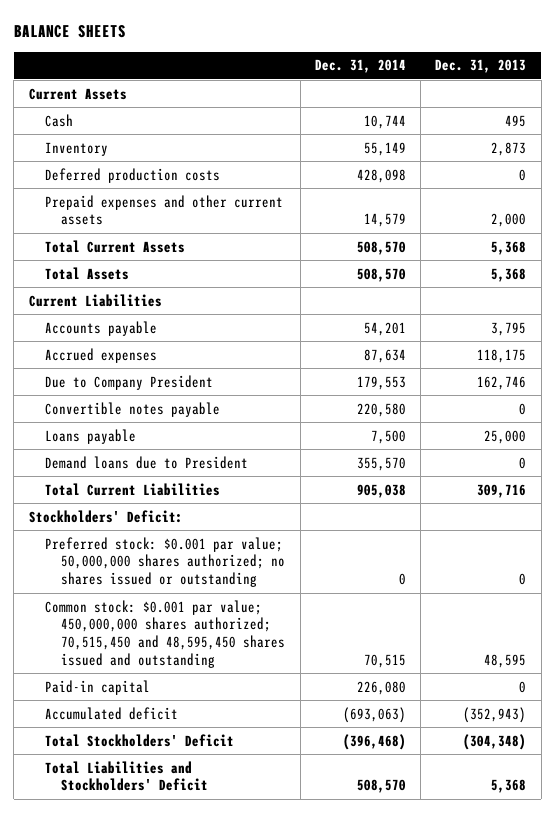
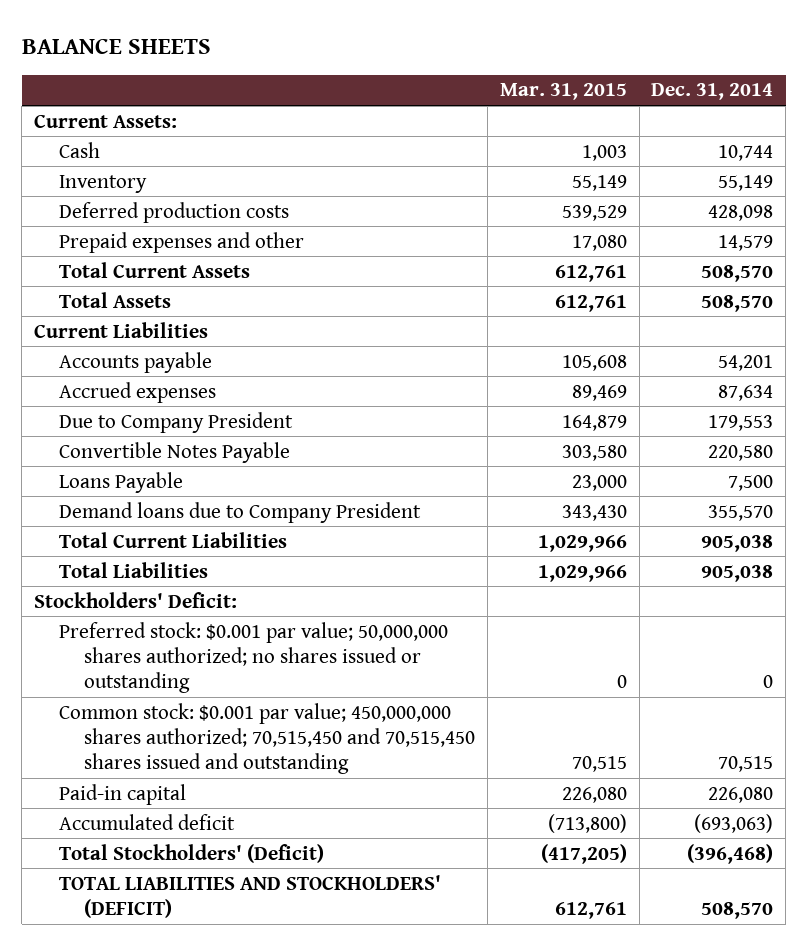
[435,59,527,74] Dec. 31, 2013 -> none
none -> [499,83,627,101] Mar. 31, 2015
[28,87,127,100] Current Assets -> [34,114,178,128] Current Assets:
[45,194,284,226] Prepaid expenses and other current assets -> [59,231,305,253] Prepaid expenses and other
[45,401,221,417] Convertible notes payable -> [59,441,291,463] Convertible Notes Payable
[45,428,137,444] Loans payable -> [59,471,184,493] Loans Payable
[45,455,249,469] Demand loans due to President -> [59,501,422,523] Demand loans due to Company President
none -> [59,561,209,578] Total Liabilities
[45,599,286,668] Common stock: $0.001 par value; 450,000,000 shares authorized; 70,515,450 and 48,595,450 shares issued and outstanding -> [59,702,475,775] Common stock: $0.001 par value; 450,000,000 shares authorized; 70,515,450 and 70,515,450 shares issued and outstanding
[45,733,235,747] Total Stockholders' Deficit -> [59,843,325,863] Total Stockholders' (Deficit)
[45,760,209,792] Total Liabilities and Stockholders' Deficit -> [59,874,442,918] TOTAL LIABILITIES AND STOCKHOLDERS' (DEFICIT)

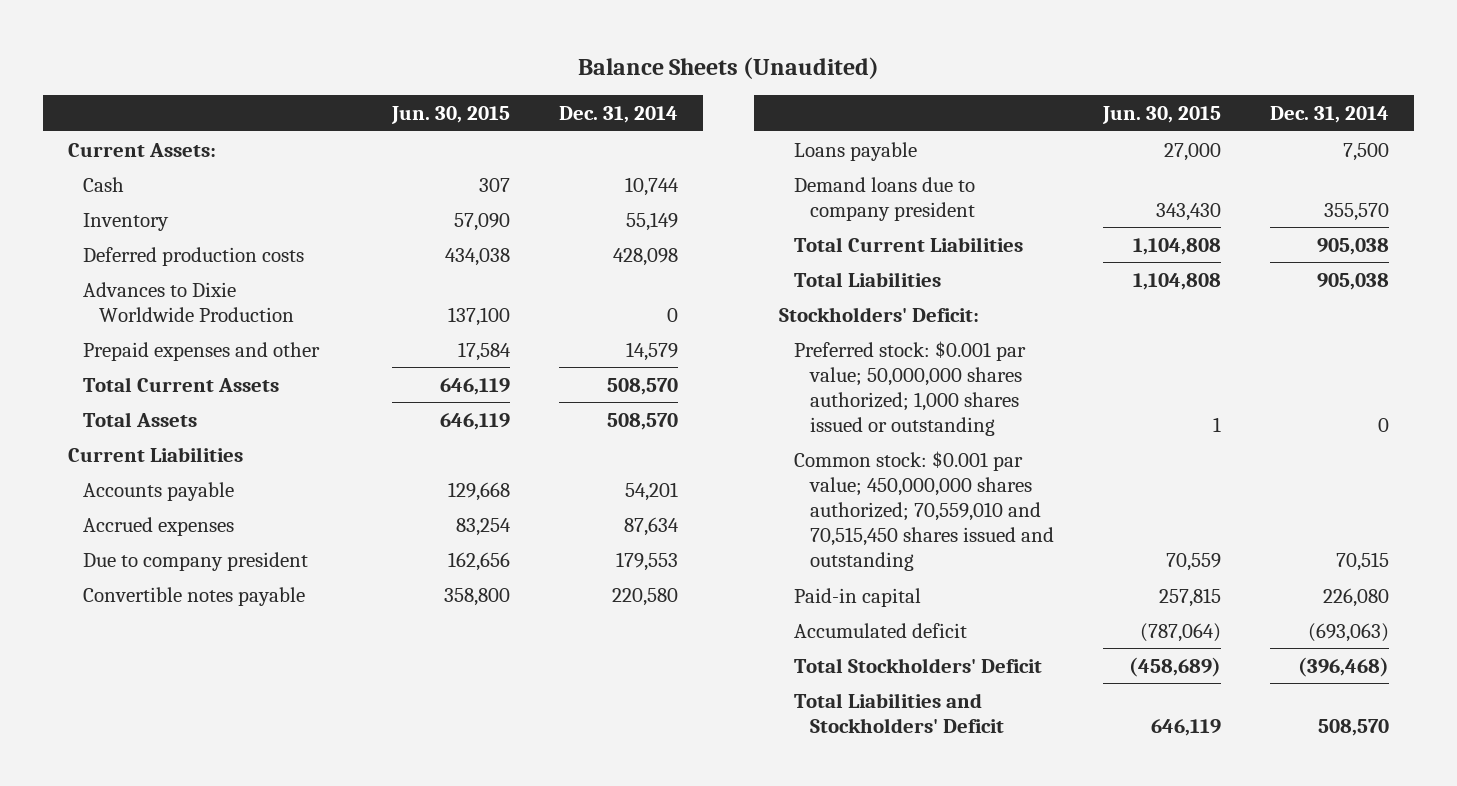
[21,39,211,55] BALANCE SHEETS -> [577,56,879,79] Balance Sheets (Unaudited)
[499,83,627,101] Mar. 31, 2015 -> none
none -> [390,105,510,124] Jun. 30, 2015
none -> [83,281,294,322] Advances to Dixie Worldwide Production
[59,411,294,433] Due to Company President -> [83,551,309,571] Due to company president
[59,441,291,463] Convertible Notes Payable -> [83,586,306,606] Convertible notes payable
[59,471,184,493] Loans Payable -> [794,141,918,161] Loans payable
[59,501,422,523] Demand loans due to Company President -> [794,176,976,221] Demand loans due to company president
[59,621,449,694] Preferred stock: $0.001 par value; 50,000,000 shares authorized; no shares issued or outstanding -> [794,340,1027,436] Preferred stock: $0.001 par value; 50,000,000 shares authorized; 1,000 shares issued or outstanding
[59,702,475,775] Common stock: $0.001 par value; 450,000,000 shares authorized; 70,515,450 and 70,515,450 shares issued and outstanding -> [794,450,1054,572] Common stock: $0.001 par value; 450,000,000 shares authorized; 70,559,010 and 70,515,450 shares issued and outstanding
[59,843,325,863] Total Stockholders' (Deficit) -> [794,657,1043,673] Total Stockholders' Deficit
[59,874,442,918] TOTAL LIABILITIES AND STOCKHOLDERS' (DEFICIT) -> [794,692,1004,733] Total Liabilities and Stockholders' Deficit

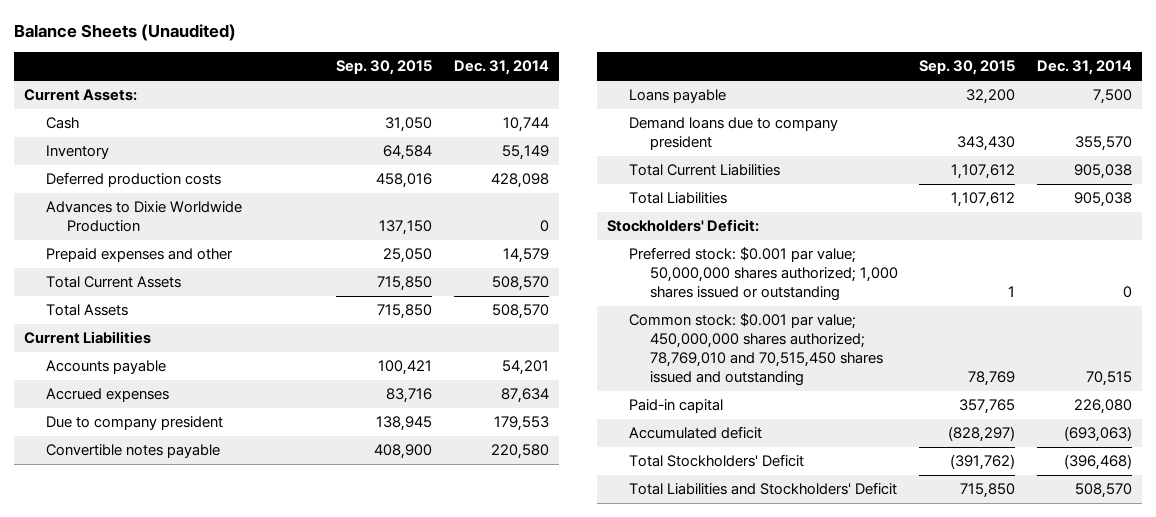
[390,105,510,124] Jun. 30, 2015 -> none
none -> [336,60,433,76] Sep. 30, 2015
[794,450,1054,572] Common stock: $0.001 par value; 450,000,000 shares authorized; 70,559,010 and 70,515,450 shares issued and outstanding -> [628,313,883,387] Common stock: $0.001 par value; 450,000,000 shares authorized; 78,769,010 and 70,515,450 shares issued and outstanding

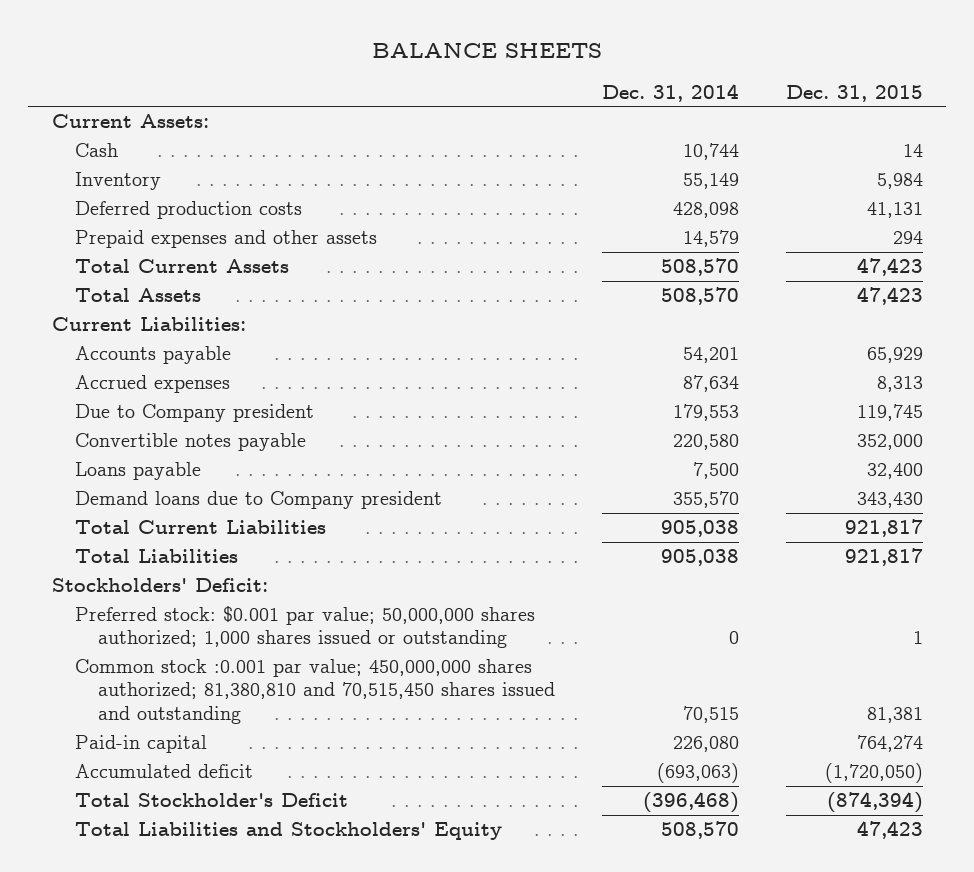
[13,23,236,41] Balance Sheets (Unaudited) -> [372,43,603,59] BALANCE SHEETS
[336,60,433,76] Sep. 30, 2015 -> none
none -> [785,84,923,102] Dec. 31, 2015
[45,201,242,233] Advances to Dixie Worldwide Production -> none
[45,248,233,263] Prepaid expenses and other -> [74,230,377,249] Prepaid expenses and other assets
[24,331,152,345] Current Liabilities -> [51,317,246,332] Current Liabilities:
[45,416,223,431] Due to company president -> [74,404,314,423] Due to Company president
[628,117,838,151] Demand loans due to company president -> [74,491,442,510] Demand loans due to Company president
[628,313,883,387] Common stock: $0.001 par value; 450,000,000 shares authorized; 78,769,010 and 70,515,450 shares issued and outstanding -> [74,659,556,724] Common stock :0.001 par value; 450,000,000 shares authorized; 81,380,810 and 70,515,450 shares issued and outstanding
[628,454,804,468] Total Stockholders' Deficit -> [74,793,348,808] Total Stockholder's Deficit
[628,482,897,496] Total Liabilities and Stockholders' Deficit -> [74,822,502,841] Total Liabilities and Stockholders' Equity

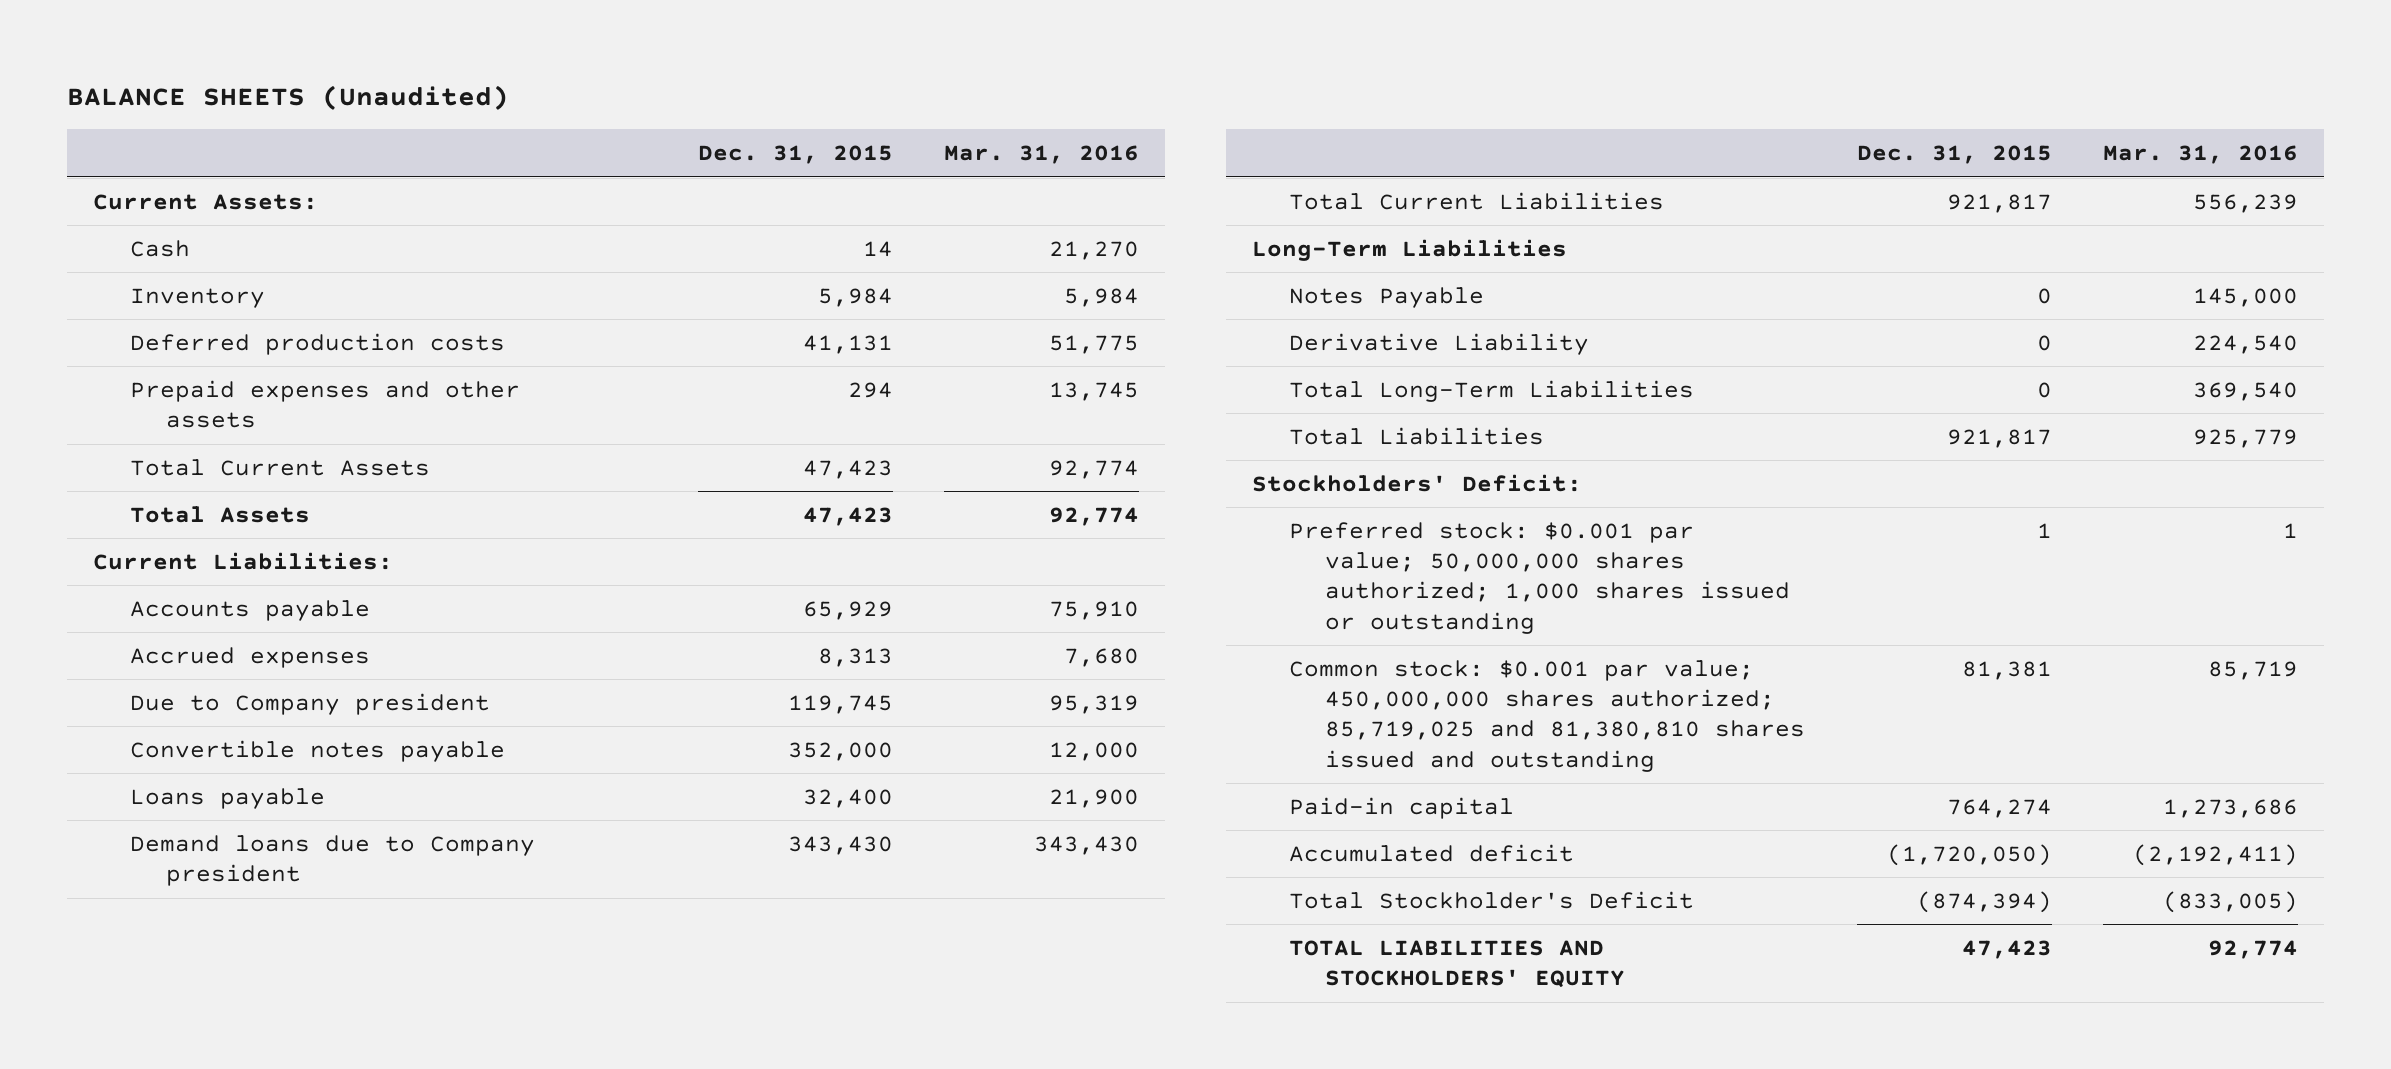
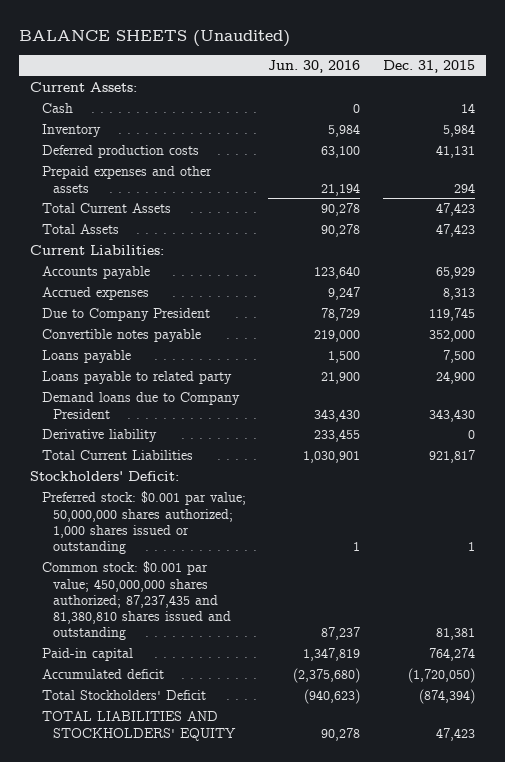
[944,145,1140,165] Mar. 31, 2016 -> none
none -> [268,59,361,73] Jun. 30, 2016
[129,692,490,715] Due to Company president -> [41,308,210,322] Due to Company President
[802,788,893,808] 32,400 -> [442,350,475,364] 7,500
none -> [41,371,232,385] Loans payable to related party
[129,834,535,887] Demand loans due to Company president -> [41,392,240,419] Demand loans due to Company President
none -> [41,429,157,443] Derivative liability
[1251,238,1567,261] Long-Term Liabilities -> none
[1288,286,1484,308] Notes Payable -> none
[1288,332,1589,355] Derivative Liability -> none
[1288,379,1694,402] Total Long-Term Liabilities -> none
[1288,426,1544,445] Total Liabilities -> none
[1288,659,1806,772] Common stock: $0.001 par value; 450,000,000 shares authorized; 85,719,025 and 81,380,810 shares issued and outstanding -> [41,561,231,641] Common stock: $0.001 par value; 450,000,000 shares authorized; 87,237,435 and 81,380,810 shares issued and outstanding
[1288,890,1694,909] Total Stockholder's Deficit -> [41,690,206,701] Total Stockholders' Deficit

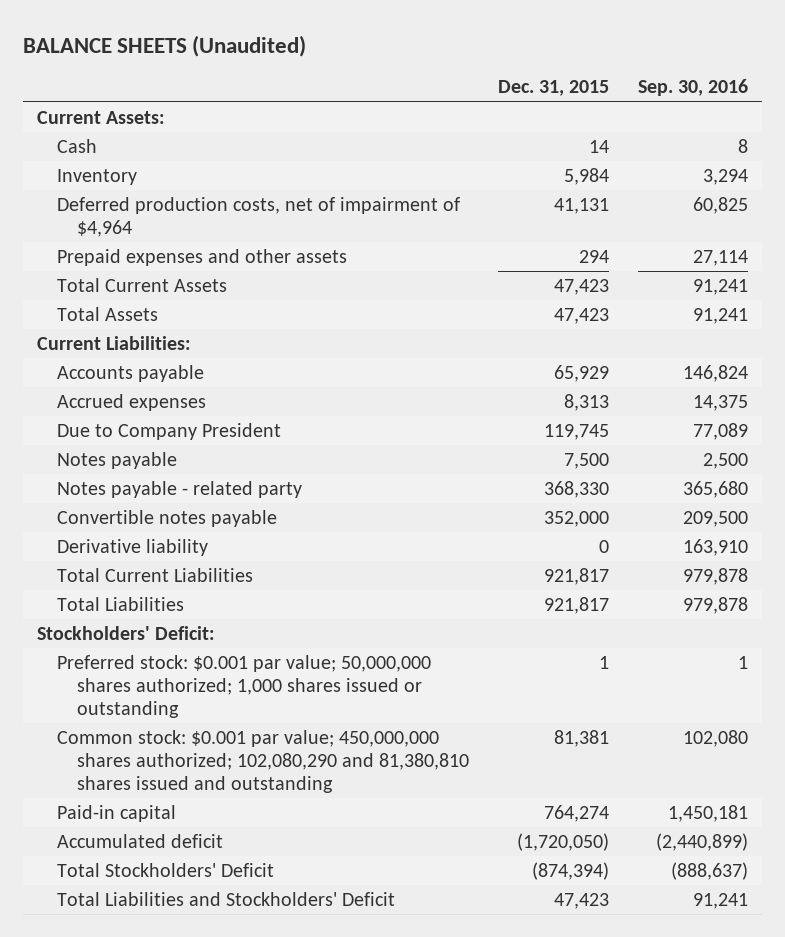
[268,59,361,73] Jun. 30, 2016 -> none
none -> [637,79,748,97] Sep. 30, 2016
[41,145,199,159] Deferred production costs -> [56,197,460,237] Deferred production costs, net of impairment of $4,964
none -> [56,452,177,470] Notes payable
none -> [56,481,302,499] Notes payable - related party
[41,350,131,364] Loans payable -> none
[41,371,232,385] Loans payable to related party -> none
[41,392,240,419] Demand loans due to Company President -> none
none -> [56,597,184,612] Total Liabilities
[41,561,231,641] Common stock: $0.001 par value; 450,000,000 shares authorized; 87,237,435 and 81,380,810 shares issued and outstanding -> [56,730,469,793] Common stock: $0.001 par value; 450,000,000 shares authorized; 102,080,290 and 81,380,810 shares issued and outstanding
[41,711,236,741] TOTAL LIABILITIES AND STOCKHOLDERS' EQUITY -> [56,892,395,907] Total Liabilities and Stockholders' Deficit

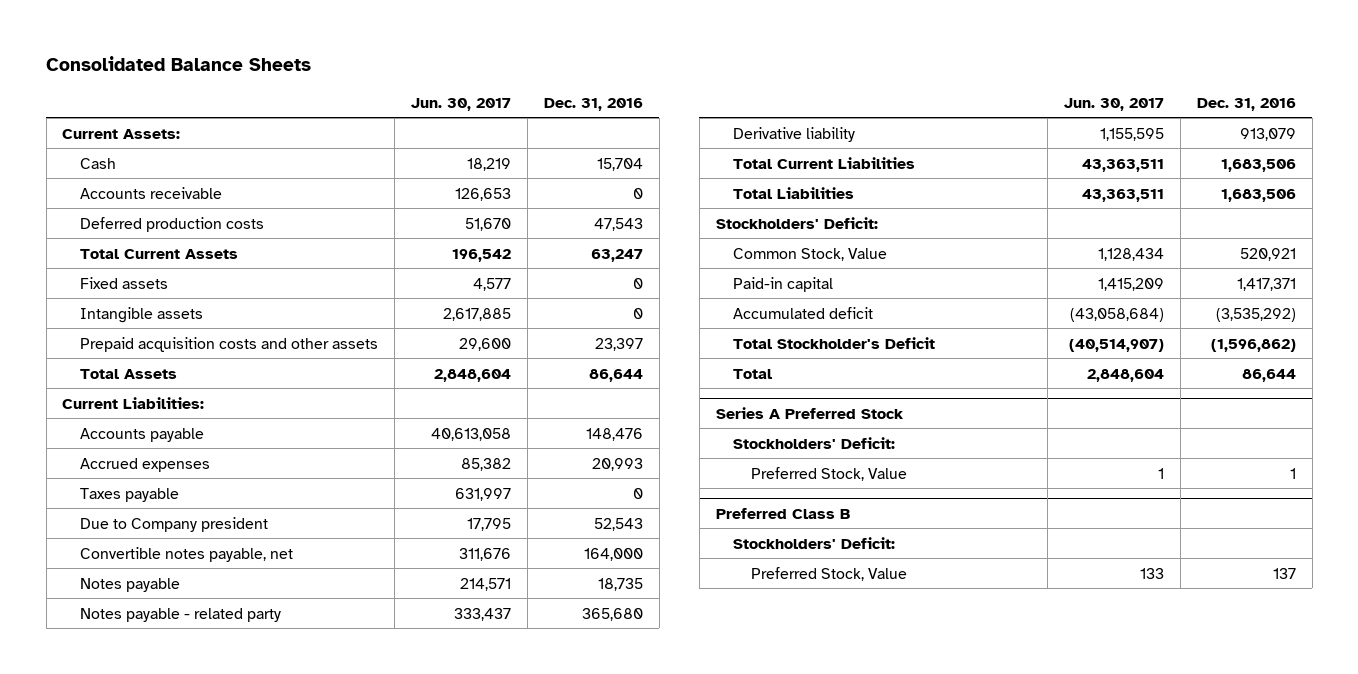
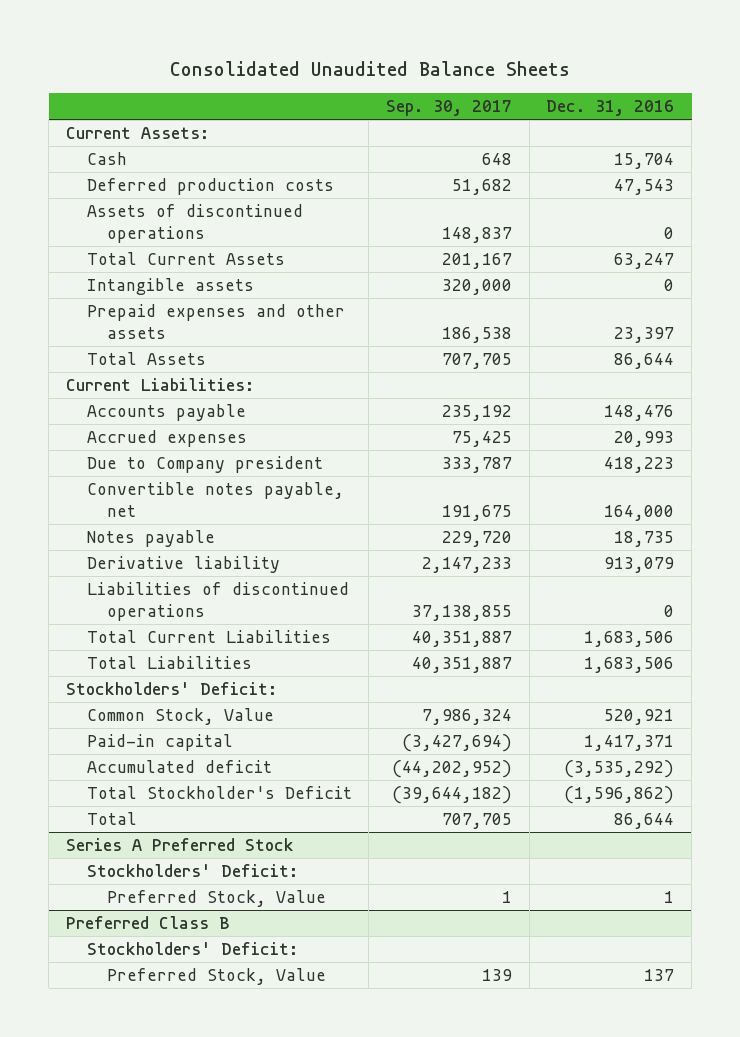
[46,56,312,72] Consolidated Balance Sheets -> [170,60,571,76] Consolidated Unaudited Balance Sheets
[410,97,511,111] Jun. 30, 2017 -> none
none -> [385,100,512,117] Sep. 30, 2017
[79,186,222,199] Accounts receivable -> none
none -> [86,204,303,244] Assets of discontinued operations
[79,276,168,289] Fixed assets -> none
[79,336,378,352] Prepaid acquisition costs and other assets -> [86,304,345,340] Prepaid expenses and other assets
[79,487,179,502] Taxes payable -> none
[593,517,643,531] 52,543 -> [604,457,675,474] 418,223
[79,607,281,622] Notes payable - related party -> none
none -> [86,582,349,622] Liabilities of discontinued operations

